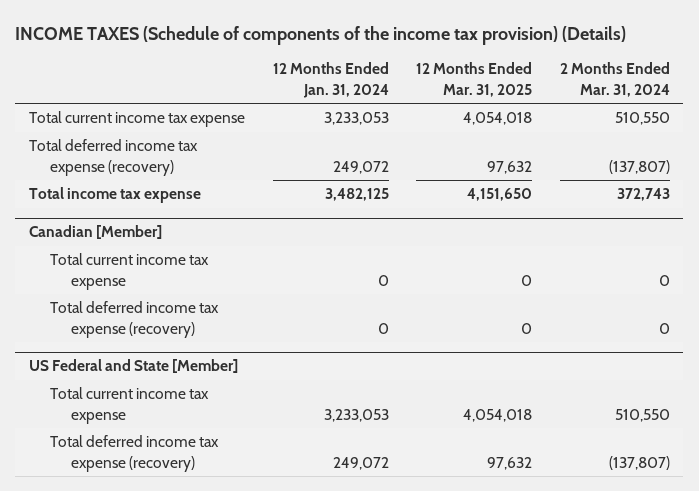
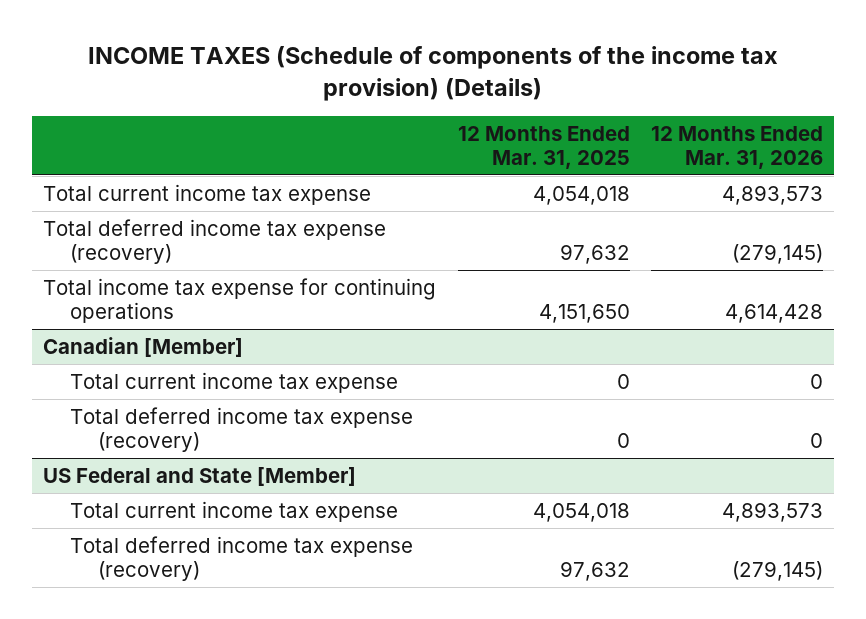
[272,62,389,98] 12 Months Ended Jan. 31, 2024 -> none
[559,62,670,97] 2 Months Ended Mar. 31, 2024 -> none
none -> [651,125,824,169] 12 Months Ended Mar. 31, 2026
[29,187,202,204] Total income tax expense -> [43,277,437,323] Total income tax expense for continuing operations

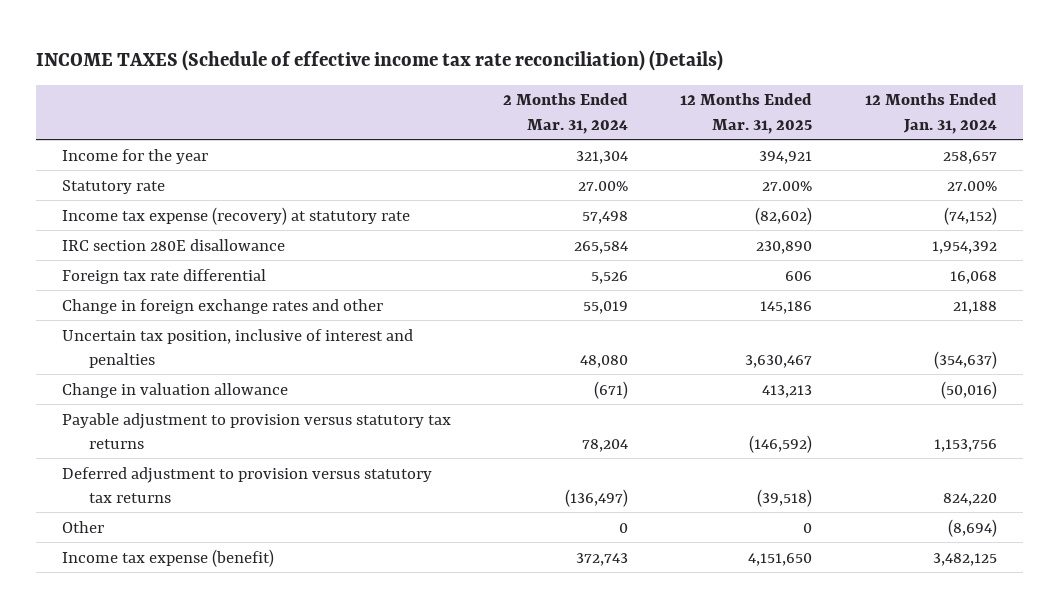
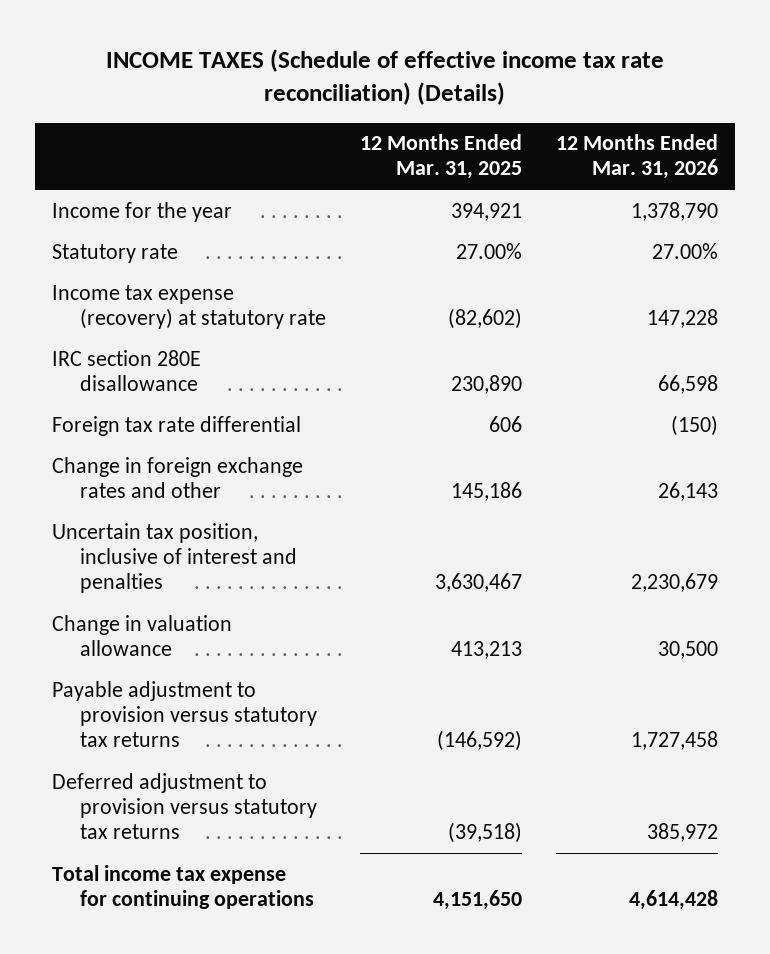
[503,93,629,134] 2 Months Ended Mar. 31, 2024 -> none
[864,93,997,134] 12 Months Ended Jan. 31, 2024 -> none
none -> [555,134,718,180] 12 Months Ended Mar. 31, 2026
[61,520,104,533] Other -> none
[61,548,274,567] Income tax expense (benefit) -> [52,864,314,909] Total income tax expense for continuing operations

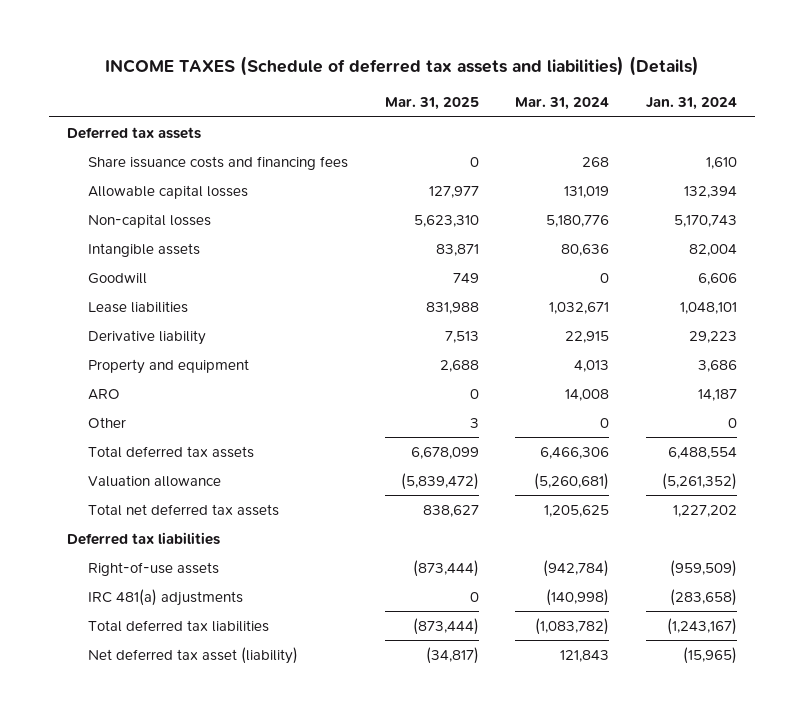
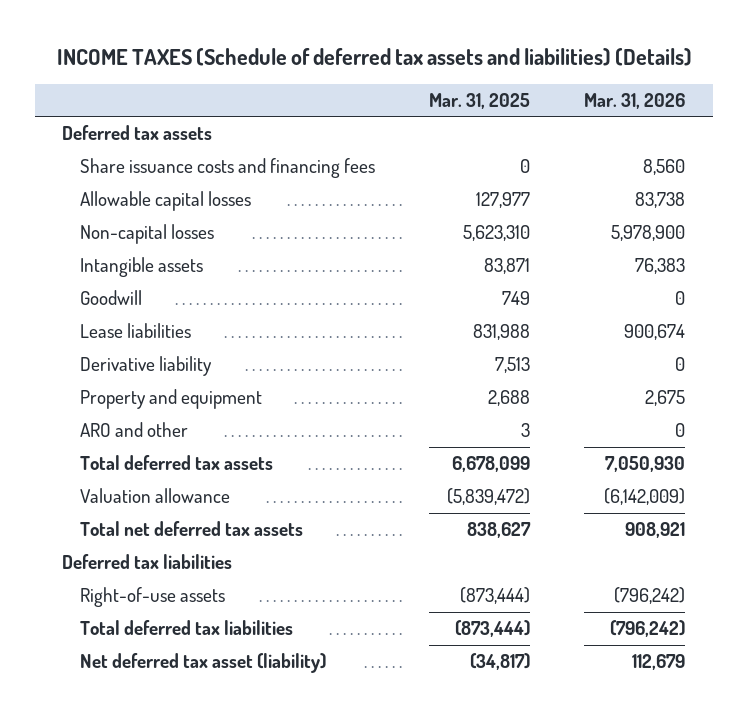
[515,97,610,111] Mar. 31, 2024 -> none
[645,97,737,111] Jan. 31, 2024 -> none
none -> [584,92,686,109] Mar. 31, 2026
[88,388,121,400] ARO -> none
[88,416,127,428] Other -> none
none -> [79,422,188,438] ARO and other
[88,588,244,606] IRC 481(a) adjustments -> none

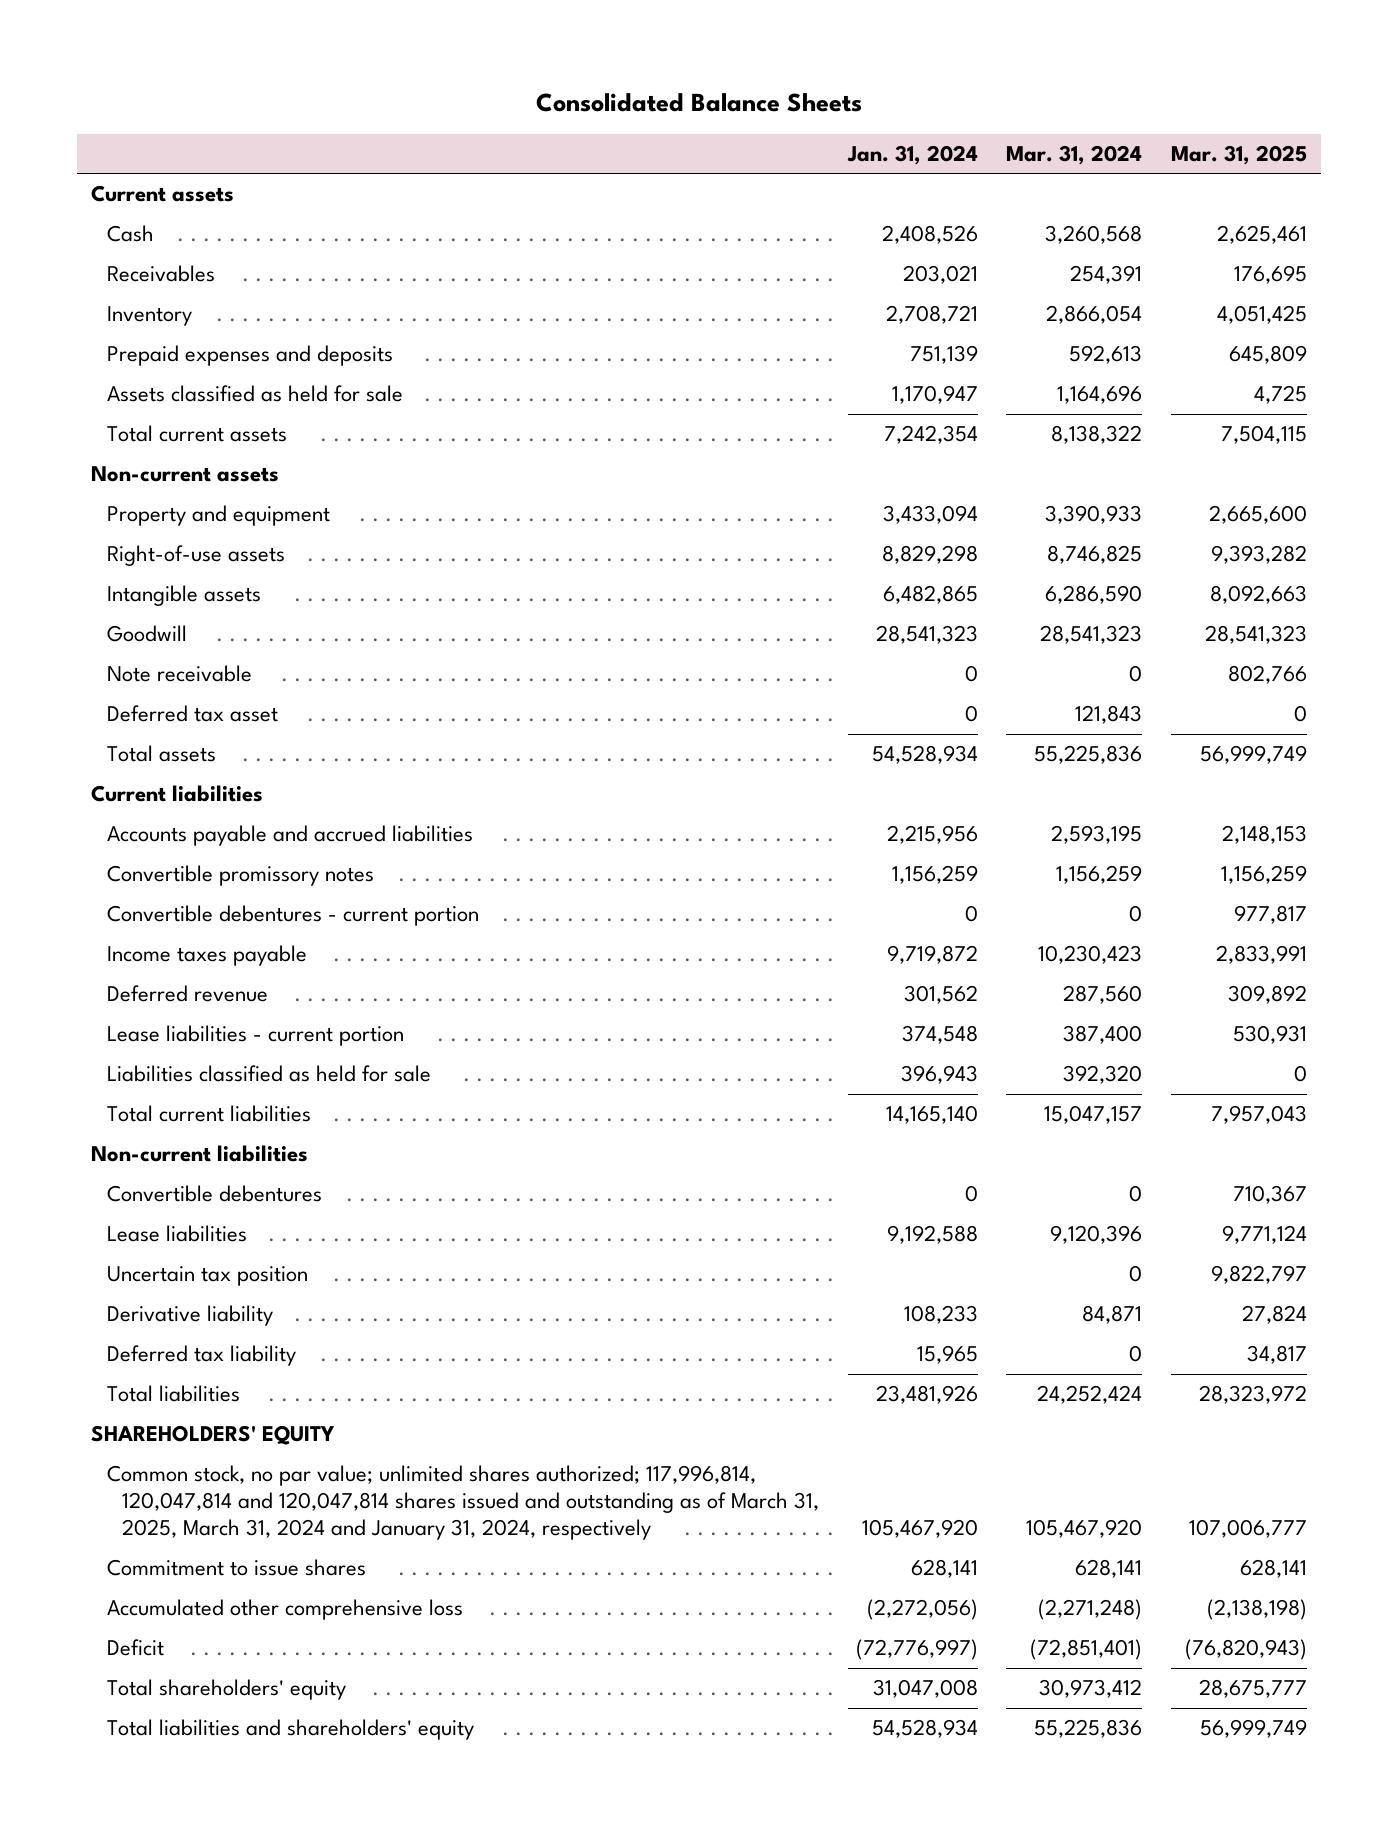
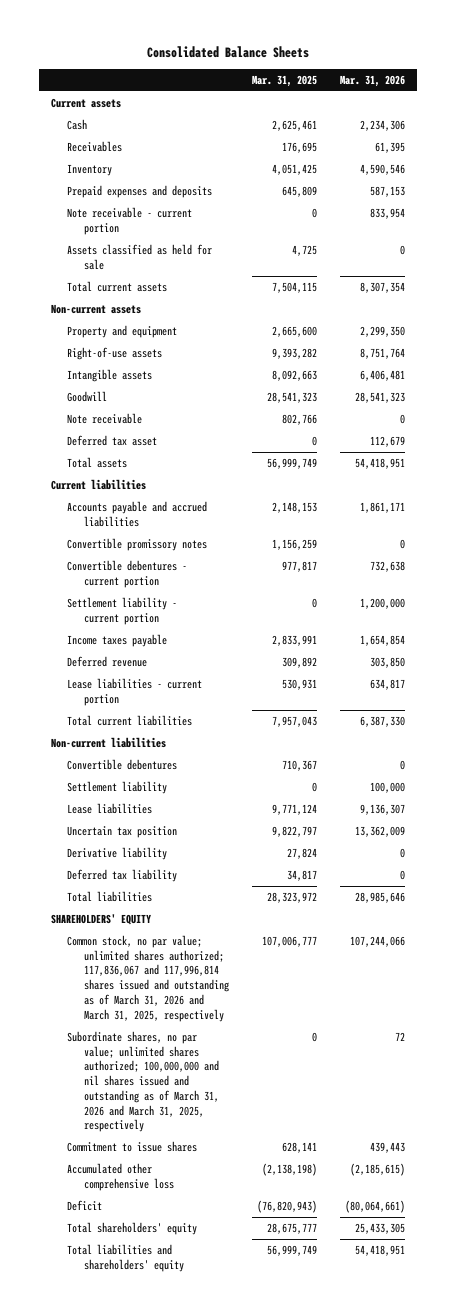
[846,144,978,165] Jan. 31, 2024 -> none
[1006,144,1143,165] Mar. 31, 2024 -> none
none -> [340,74,406,87] Mar. 31, 2026
none -> [67,207,193,235] Note receivable - current portion
none -> [67,597,178,625] Settlement liability - current portion
[106,1065,431,1083] Liabilities classified as held for sale -> none
none -> [67,781,168,795] Settlement liability
[106,1465,820,1541] Common stock, no par value; unlimited shares authorized; 117,996,814, 120,047,814 and 120,047,814 shares issued and outstanding as of March 31, 2025, March 31, 2024 and January 31, 2024, respectively -> [67,935,229,1022] Common stock, no par value; unlimited shares authorized; 117,836,067 and 117,996,814 shares issued and outstanding as of March 31, 2026 and March 31, 2025, respectively
none -> [67,1031,219,1133] Subordinate shares, no par value; unlimited shares authorized; 100,000,000 and nil shares issued and outstanding as of March 31, 2026 and March 31, 2025, respectively

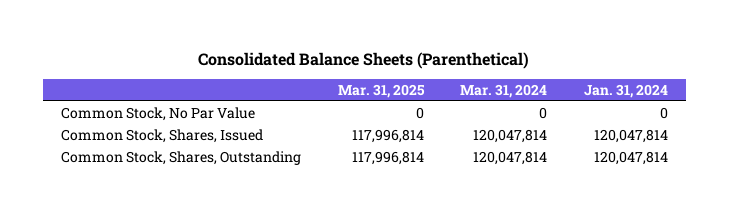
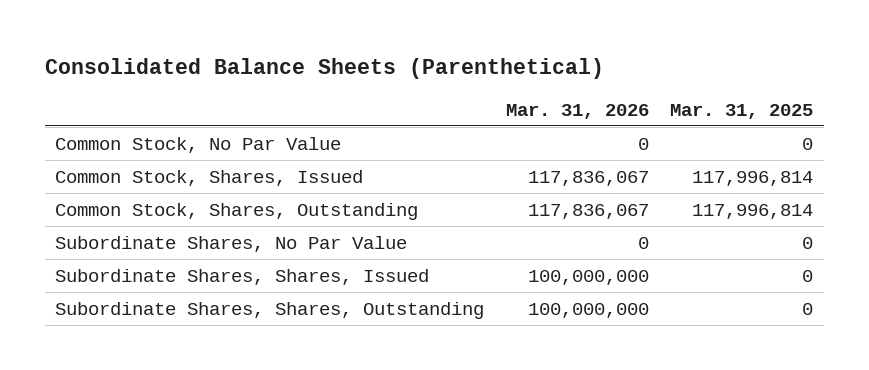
[460,83,548,98] Mar. 31, 2024 -> none
[583,83,668,98] Jan. 31, 2024 -> none
none -> [505,103,649,119] Mar. 31, 2026
none -> [55,235,408,252] Subordinate Shares, No Par Value
none -> [55,268,430,285] Subordinate Shares, Shares, Issued
none -> [55,301,485,319] Subordinate Shares, Shares, Outstanding

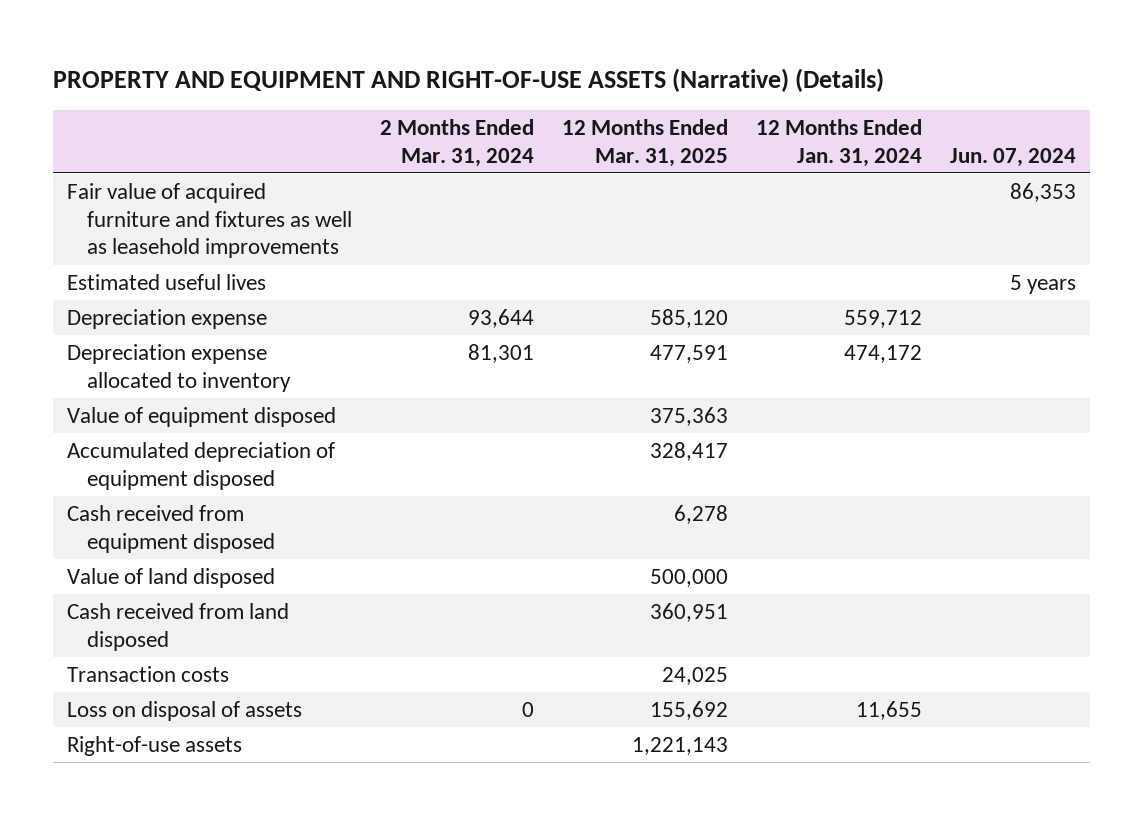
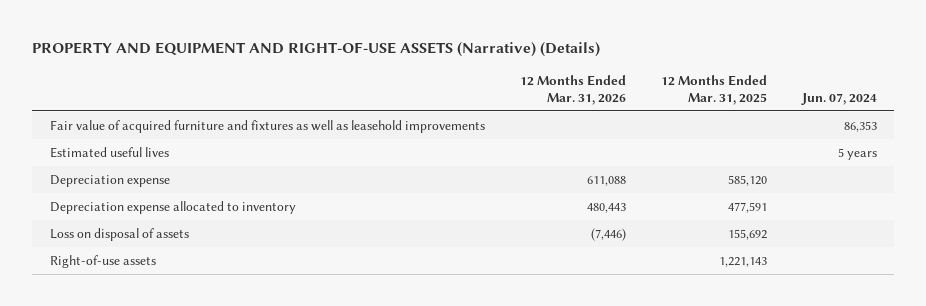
[380,119,535,167] 2 Months Ended Mar. 31, 2024 -> none
[756,119,923,167] 12 Months Ended Jan. 31, 2024 -> none
none -> [519,74,626,105] 12 Months Ended Mar. 31, 2026
[66,406,336,427] Value of equipment disposed -> none
[66,441,335,490] Accumulated depreciation of equipment disposed -> none
[66,504,276,553] Cash received from equipment disposed -> none
[66,567,275,588] Value of land disposed -> none
[66,602,289,651] Cash received from land disposed -> none
[66,665,229,682] Transaction costs -> none

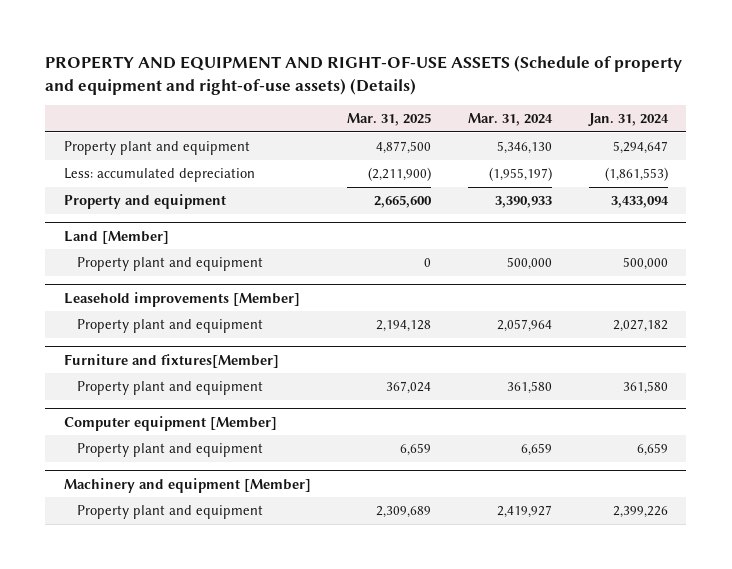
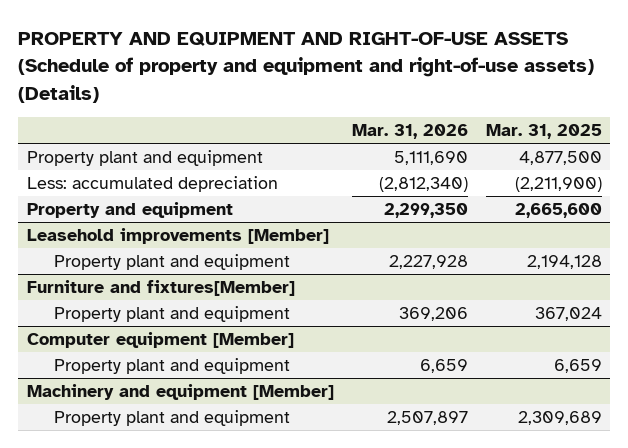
[468,113,554,127] Mar. 31, 2024 -> none
[587,113,669,127] Jan. 31, 2024 -> none
none -> [351,124,468,140] Mar. 31, 2026
[63,230,169,244] Land [Member] -> none
[77,257,264,272] Property plant and equipment -> none

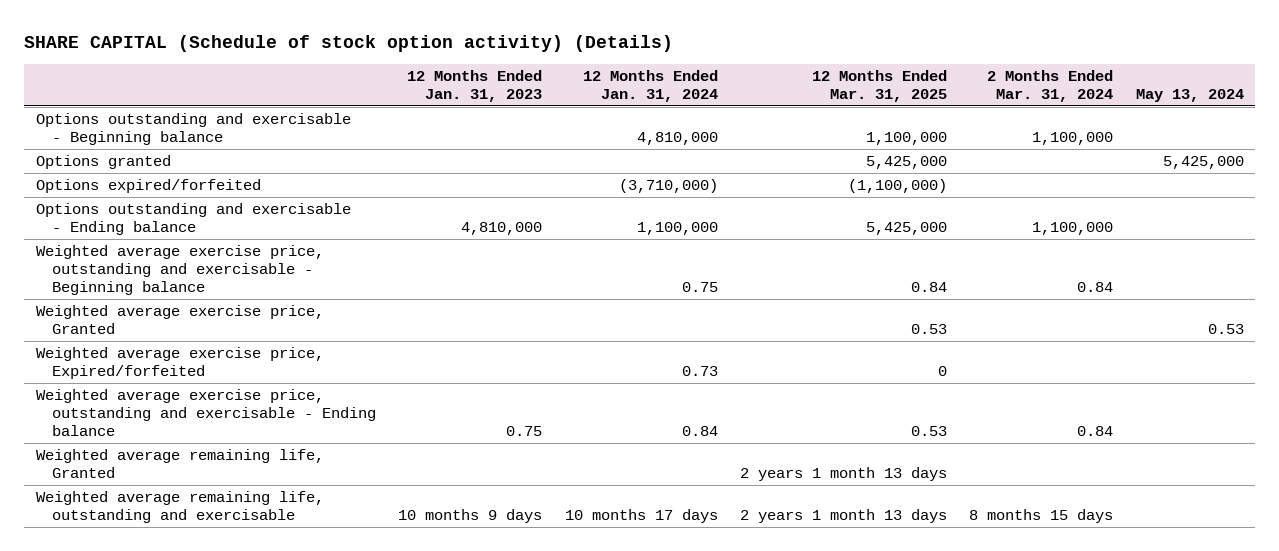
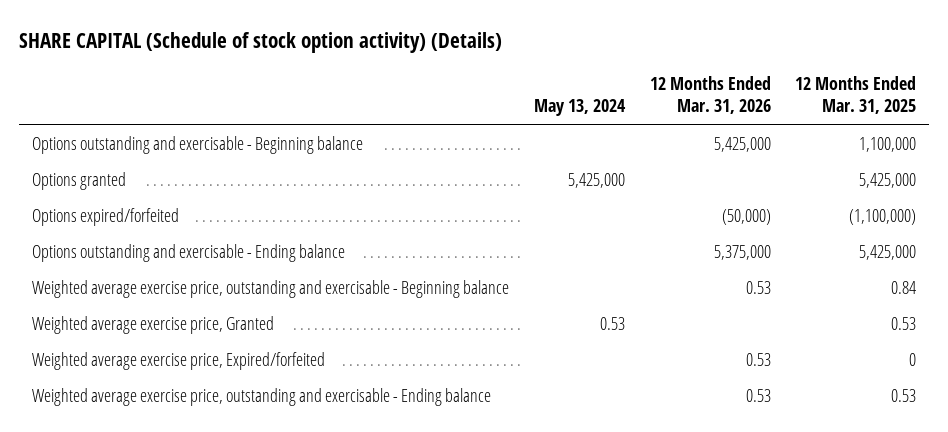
[407,70,543,102] 12 Months Ended Jan. 31, 2023 -> none
[582,70,718,102] 12 Months Ended Jan. 31, 2024 -> none
[987,70,1114,102] 2 Months Ended Mar. 31, 2024 -> none
none -> [649,76,771,115] 12 Months Ended Mar. 31, 2026
[35,449,324,479] Weighted average remaining life, Granted -> none
[35,491,324,524] Weighted average remaining life, outstanding and exercisable -> none

